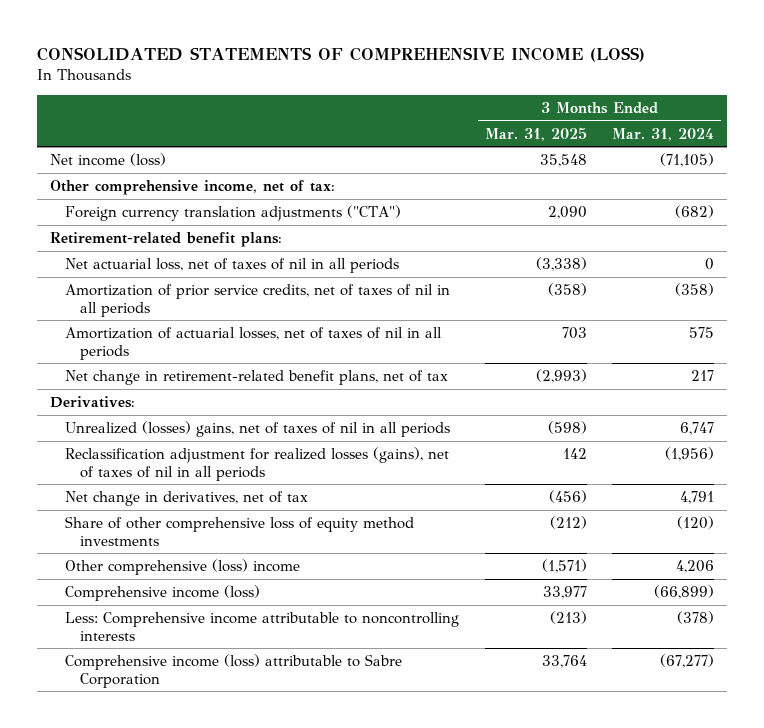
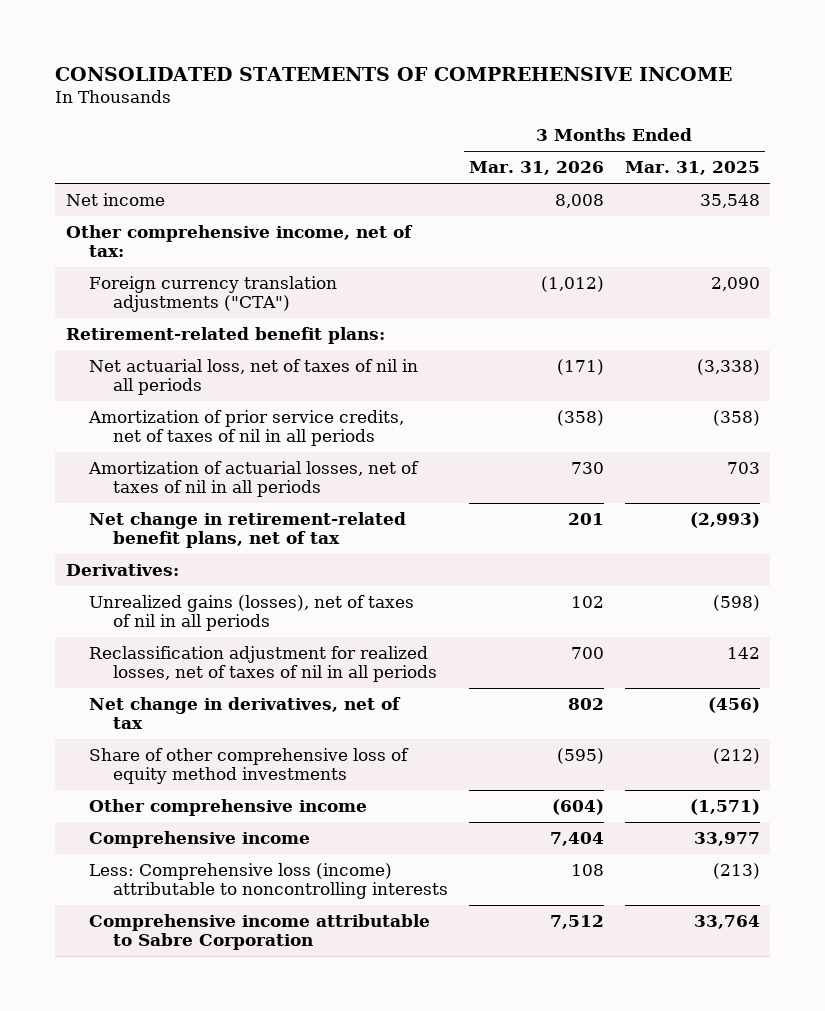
[36,46,645,62] CONSOLIDATED STATEMENTS OF COMPREHENSIVE INCOME (LOSS) -> [55,66,733,81] CONSOLIDATED STATEMENTS OF COMPREHENSIVE INCOME
[612,127,715,141] Mar. 31, 2024 -> none
none -> [468,161,604,176] Mar. 31, 2026
[49,153,166,167] Net income (loss) -> [65,192,165,206] Net income
[65,421,451,438] Unrealized (losses) gains, net of taxes of nil in all periods -> [89,594,415,632] Unrealized gains (losses), net of taxes of nil in all periods
[65,447,450,481] Reclassification adjustment for realized losses (gains), net of taxes of nil in all periods -> [89,645,437,683] Reclassification adjustment for realized losses, net of taxes of nil in all periods
[65,559,301,576] Other comprehensive (loss) income -> [89,798,368,816] Other comprehensive income
[65,585,261,602] Comprehensive income (loss) -> [89,830,311,848] Comprehensive income
[65,612,460,641] Less: Comprehensive income attributable to noncontrolling interests -> [89,862,448,900] Less: Comprehensive loss (income) attributable to noncontrolling interests
[65,654,403,688] Comprehensive income (loss) attributable to Sabre Corporation -> [89,913,431,951] Comprehensive income attributable to Sabre Corporation

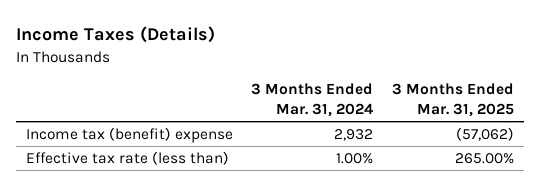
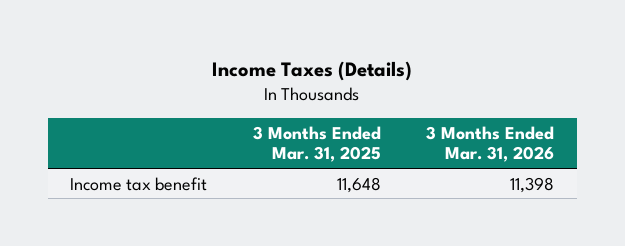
[251,83,374,118] 3 Months Ended Mar. 31, 2024 -> none
none -> [426,125,555,163] 3 Months Ended Mar. 31, 2026
[25,150,229,165] Effective tax rate (less than) -> none
[25,126,233,143] Income tax (benefit) expense -> [70,176,208,191] Income tax benefit
[456,126,515,141] (57,062) -> [336,176,381,193] 11,648

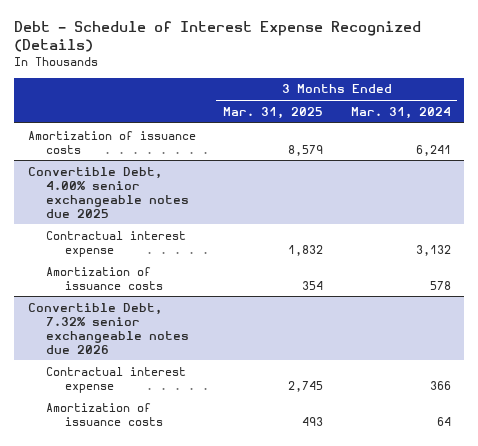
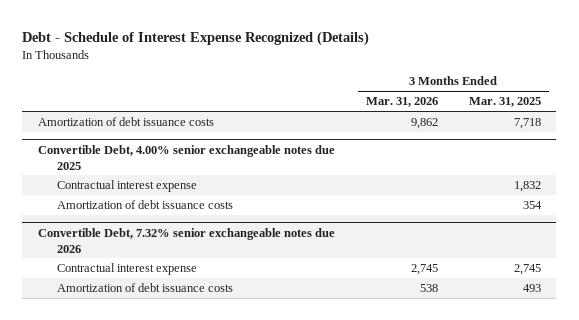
[350,106,451,119] Mar. 31, 2024 -> none
none -> [365,97,438,108] Mar. 31, 2026
[27,130,196,154] Amortization of issuance costs -> [37,116,214,126] Amortization of debt issuance costs
[288,144,324,156] 8,579 -> [513,117,541,129] 7,718
[46,266,164,290] Amortization of issuance costs -> [57,199,234,209] Amortization of debt issuance costs
[46,402,164,426] Amortization of issuance costs -> [57,282,234,292] Amortization of debt issuance costs

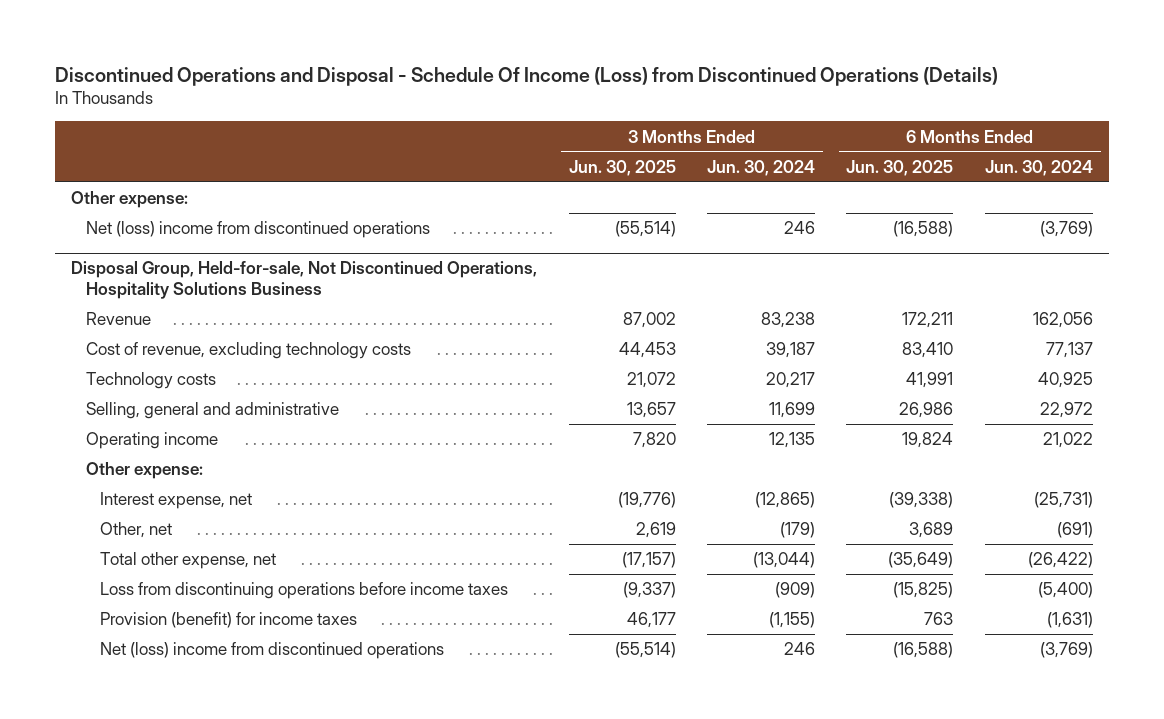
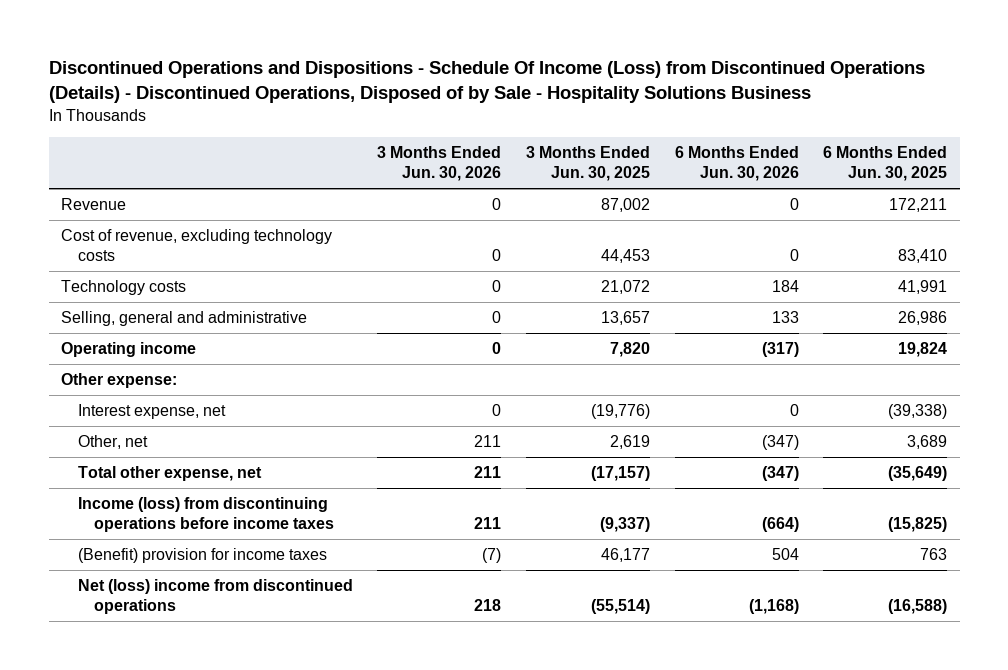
[55,66,999,86] Discontinued Operations and Disposal - Schedule Of Income (Loss) from Discontinued Operations (Details) -> [48,60,925,103] Discontinued Operations and Dispositions - Schedule Of Income (Loss) from Discontinued Operations (Details) - Discontinued Operations, Disposed of by Sale - Hospitality Solutions Business
[707,159,816,176] Jun. 30, 2024 -> none
[984,159,1093,176] Jun. 30, 2024 -> none
none -> [377,146,502,182] 3 Months Ended Jun. 30, 2026
none -> [674,146,799,182] 6 Months Ended Jun. 30, 2026
[71,191,189,209] Other expense: -> none
[85,221,430,239] Net (loss) income from discontinued operations -> none
[71,261,538,299] Disposal Group, Held-for-sale, Not Discontinued Operations, Hospitality Solutions Business -> none
[100,582,509,600] Loss from discontinuing operations before income taxes -> [77,497,335,533] Income (loss) from discontinuing operations before income taxes
[100,612,358,629] Provision (benefit) for income taxes -> [77,548,327,564] (Benefit) provision for income taxes

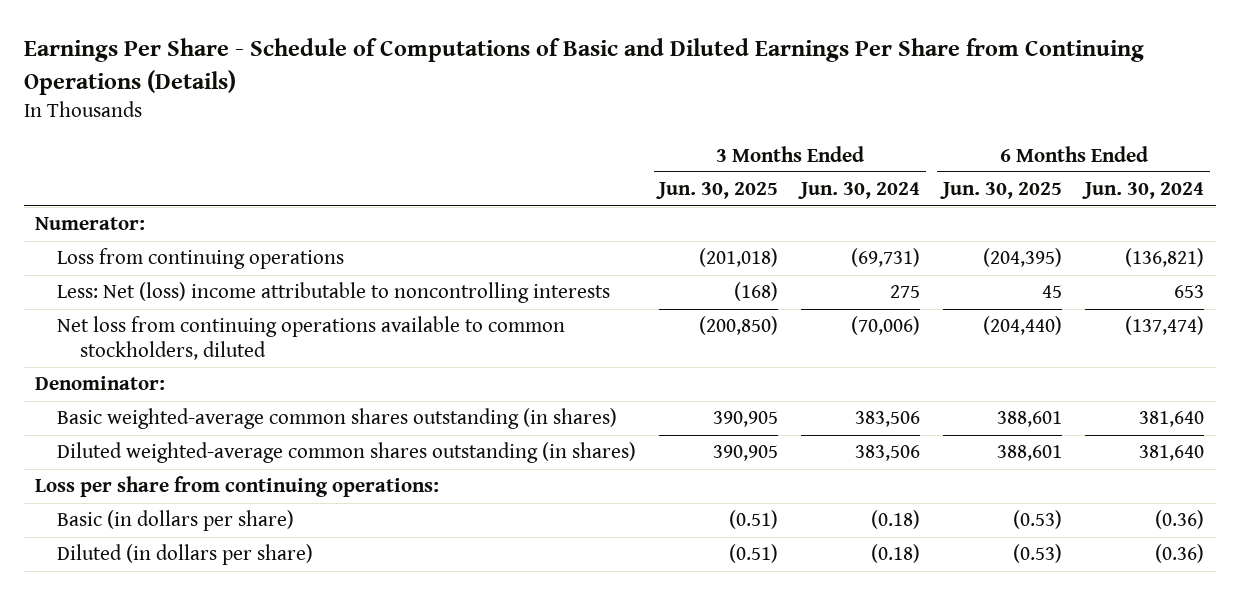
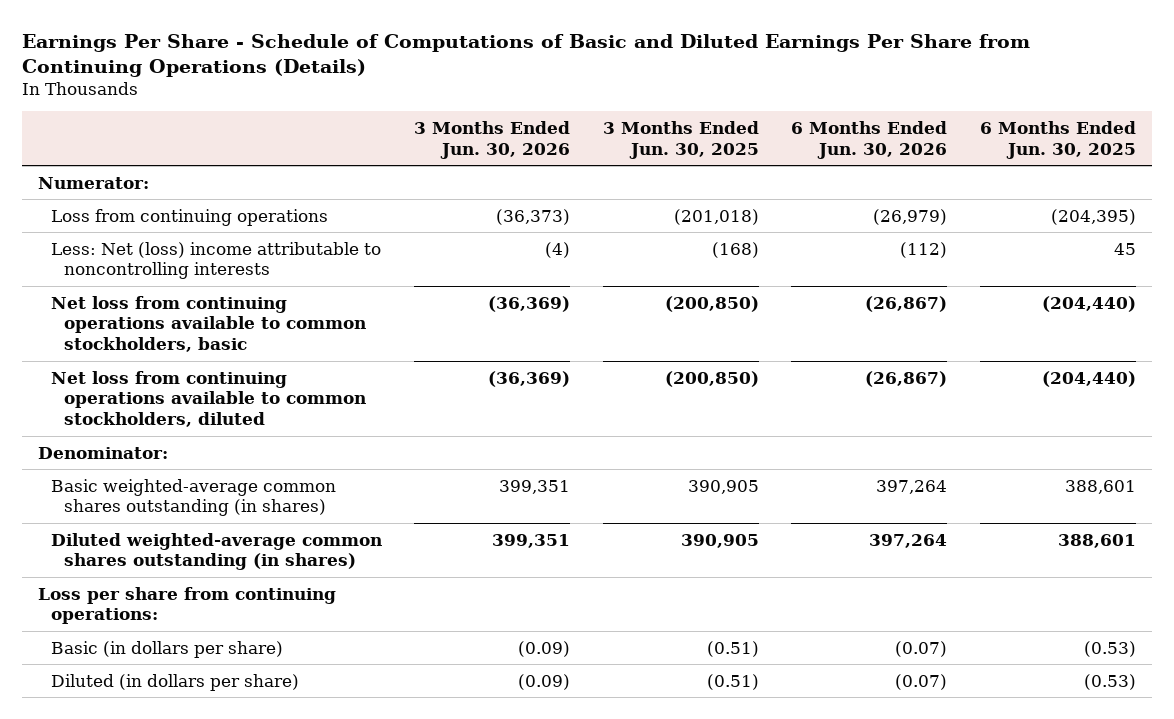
[798,182,921,200] Jun. 30, 2024 -> none
[1082,182,1205,200] Jun. 30, 2024 -> none
none -> [414,121,571,159] 3 Months Ended Jun. 30, 2026
none -> [791,121,948,159] 6 Months Ended Jun. 30, 2026
none -> [51,295,366,352] Net loss from continuing operations available to common stockholders, basic

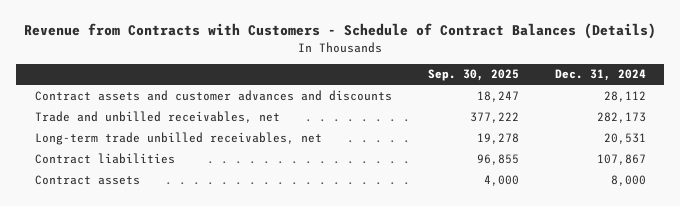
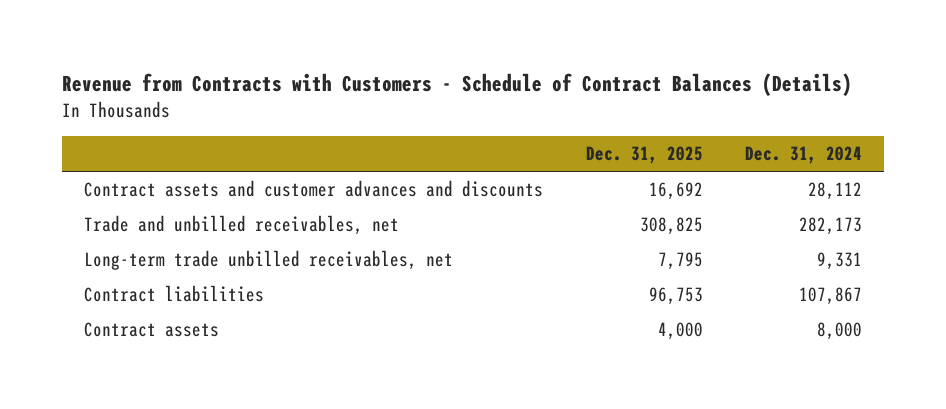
[427,69,519,82] Sep. 30, 2025 -> none
none -> [585,146,703,165] Dec. 31, 2025
[603,132,646,144] 20,531 -> [817,252,863,271] 9,331

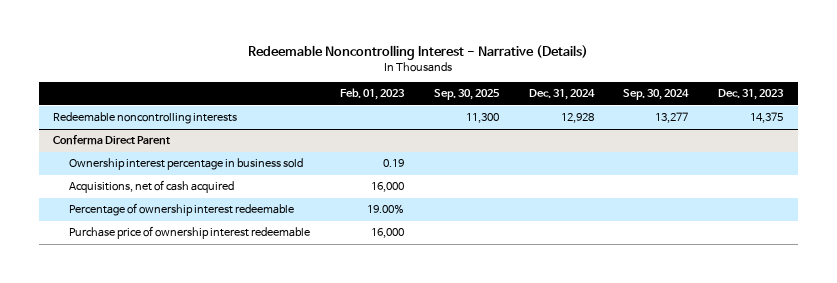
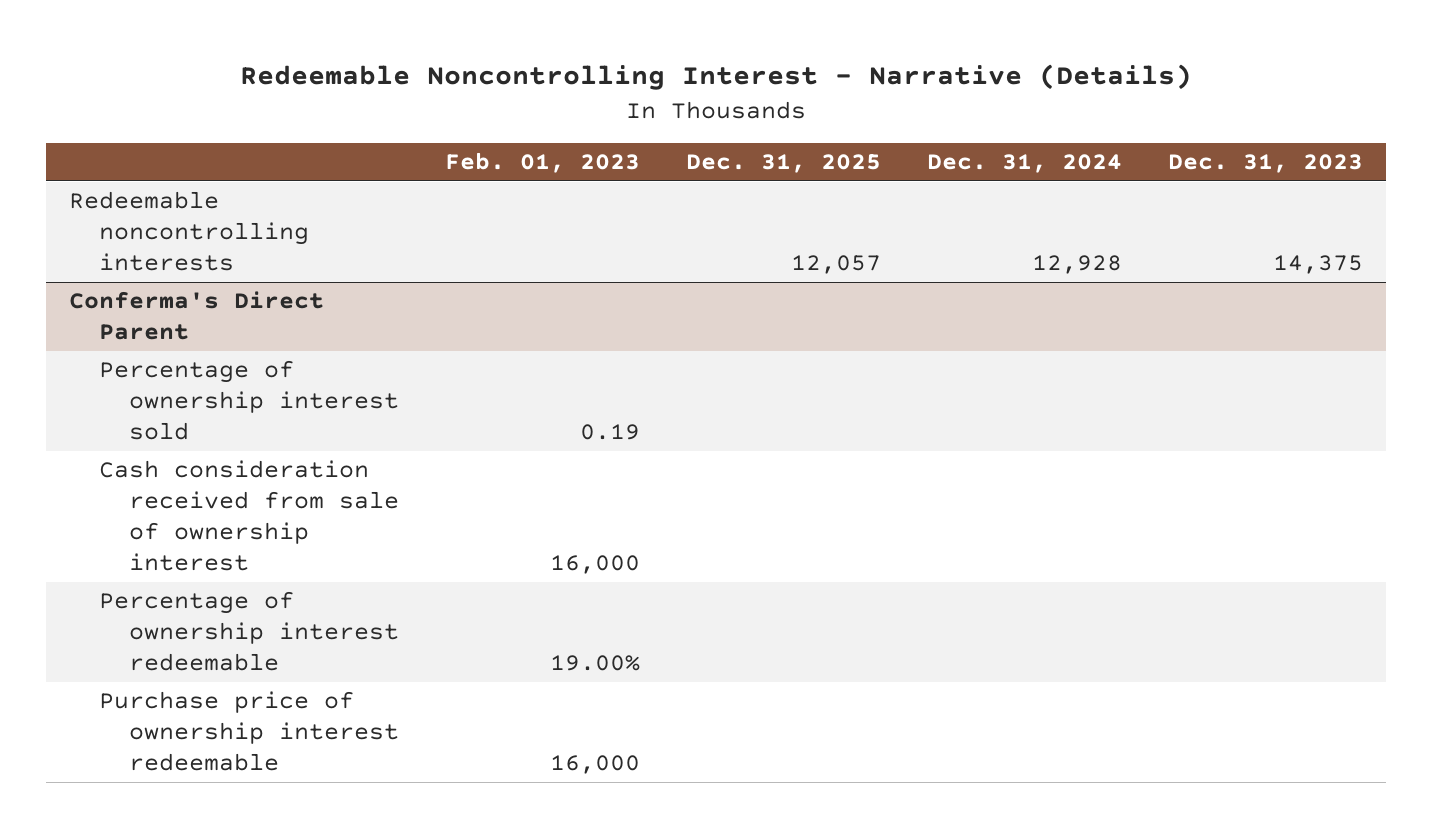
[433,89,500,101] Sep. 30, 2025 -> none
[623,89,690,101] Sep. 30, 2024 -> none
none -> [685,154,881,174] Dec. 31, 2025
[53,135,171,146] Conferma Direct Parent -> [68,291,324,341] Conferma's Direct Parent
[68,158,303,171] Ownership interest percentage in business sold -> [98,360,399,441] Percentage of ownership interest sold
[68,180,234,194] Acquisitions, net of cash acquired -> [98,460,399,572] Cash consideration received from sale of ownership interest

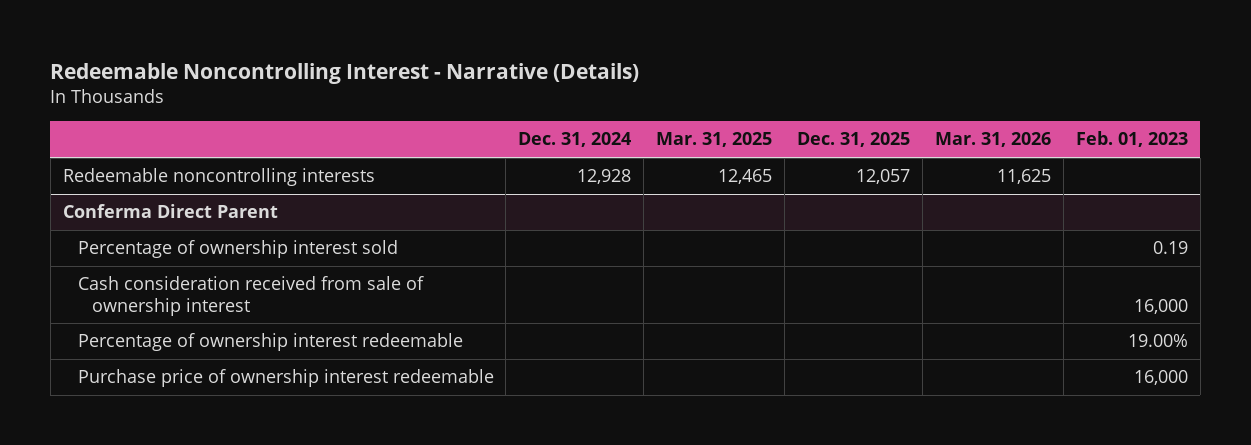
[1168,154,1364,174] Dec. 31, 2023 -> none
none -> [656,132,773,148] Mar. 31, 2025
none -> [935,132,1052,148] Mar. 31, 2026
[68,291,324,341] Conferma's Direct Parent -> [62,204,278,219] Conferma Direct Parent

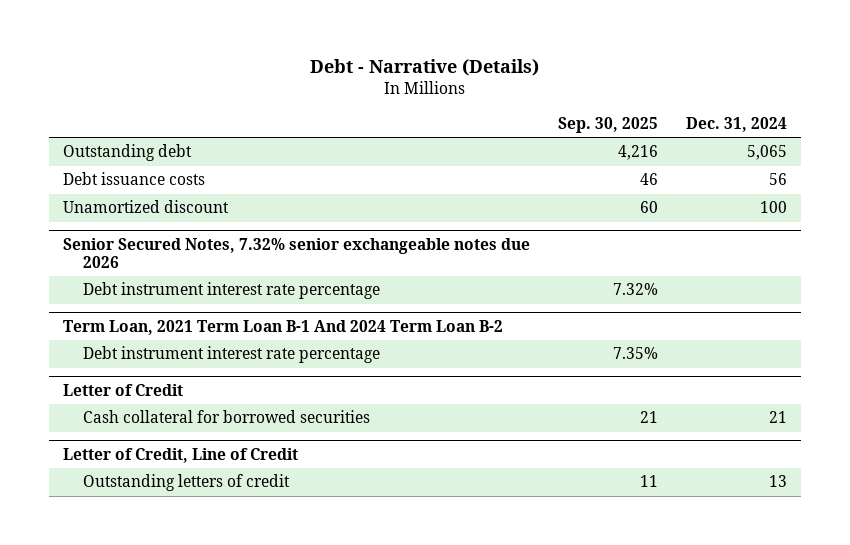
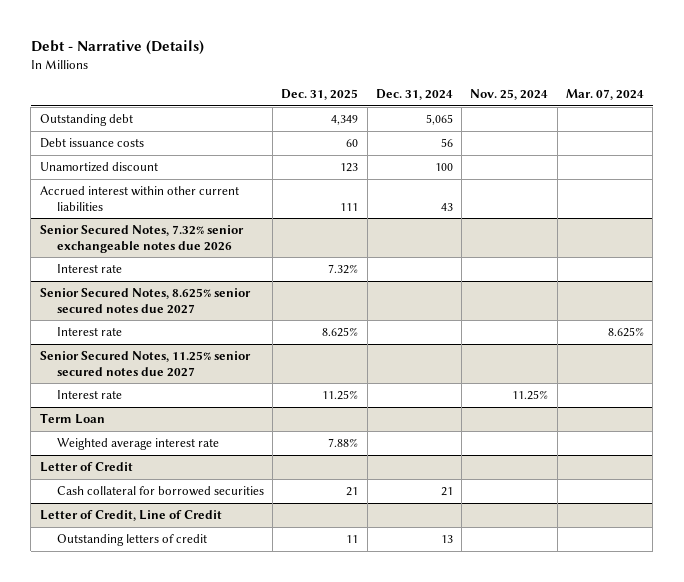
[558,117,659,134] Sep. 30, 2025 -> none
none -> [281,89,359,101] Dec. 31, 2025
none -> [470,89,549,101] Nov. 25, 2024
none -> [565,89,644,101] Mar. 07, 2024
none -> [39,186,239,211] Accrued interest within other current liabilities
[63,320,504,336] Term Loan, 2021 Term Loan B-1 And 2024 Term Loan B-2 -> none
[82,282,380,300] Debt instrument interest rate percentage -> [56,264,122,274] Interest rate
none -> [39,288,251,314] Senior Secured Notes, 8.625% senior secured notes due 2027
[82,346,380,364] Debt instrument interest rate percentage -> [56,327,122,337] Interest rate
none -> [39,351,251,377] Senior Secured Notes, 11.25% senior secured notes due 2027
none -> [56,390,122,400] Interest rate
none -> [39,413,105,425] Term Loan
none -> [56,438,219,451] Weighted average interest rate

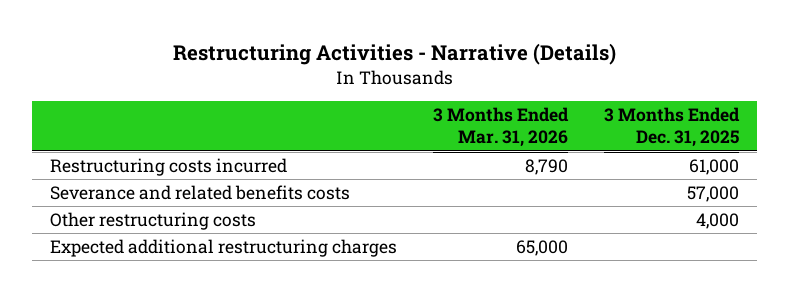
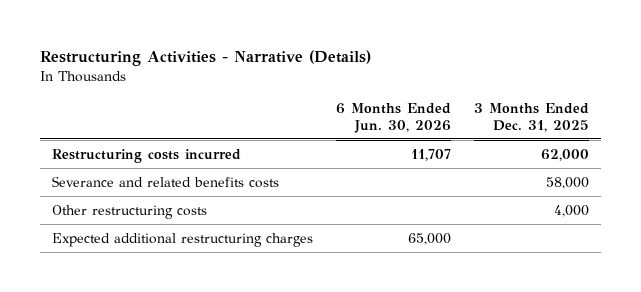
[433,107,570,148] 3 Months Ended Mar. 31, 2026 -> none
none -> [335,102,451,133] 6 Months Ended Jun. 30, 2026
[688,159,739,176] 61,000 -> [541,148,590,161] 62,000
[686,186,739,203] 57,000 -> [546,176,590,189] 58,000

